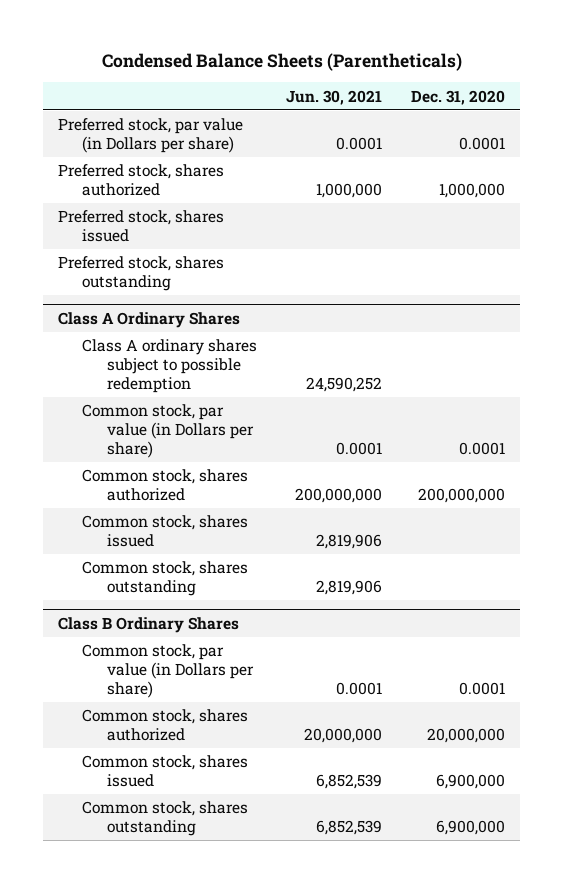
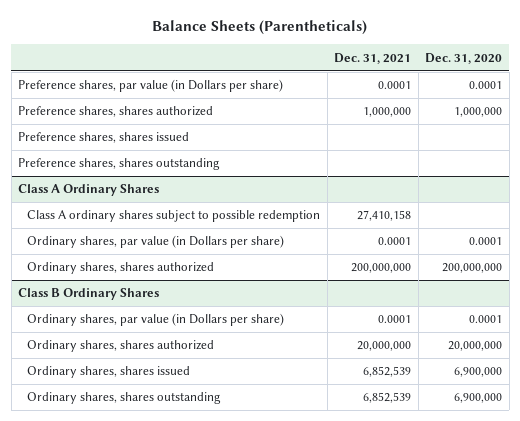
[101,53,462,72] Condensed Balance Sheets (Parentheticals) -> [152,20,368,36] Balance Sheets (Parentheticals)
[286,89,383,105] Jun. 30, 2021 -> none
none -> [334,52,412,64] Dec. 31, 2021
[57,118,243,153] Preferred stock, par value (in Dollars per share) -> [17,79,283,93] Preference shares, par value (in Dollars per share)
[57,164,224,196] Preferred stock, shares authorized -> [17,106,213,118] Preference shares, shares authorized
[57,210,224,242] Preferred stock, shares issued -> [17,132,189,144] Preference shares, shares issued
[57,256,224,291] Preferred stock, shares outstanding -> [17,158,220,171] Preference shares, shares outstanding
[82,515,249,547] Common stock, shares issued -> none
[82,561,249,596] Common stock, shares outstanding -> none
[82,404,254,458] Common stock, par value (in Dollars per share) -> [27,235,285,249] Ordinary shares, par value (in Dollars per share)
[82,469,249,501] Common stock, shares authorized -> [27,262,215,275] Ordinary shares, shares authorized
[82,644,254,698] Common stock, par value (in Dollars per share) -> [27,313,285,327] Ordinary shares, par value (in Dollars per share)
[82,709,249,741] Common stock, shares authorized -> [27,340,215,353] Ordinary shares, shares authorized
[82,755,249,787] Common stock, shares issued -> [27,366,191,379] Ordinary shares, shares issued
[82,801,249,836] Common stock, shares outstanding -> [27,392,222,405] Ordinary shares, shares outstanding

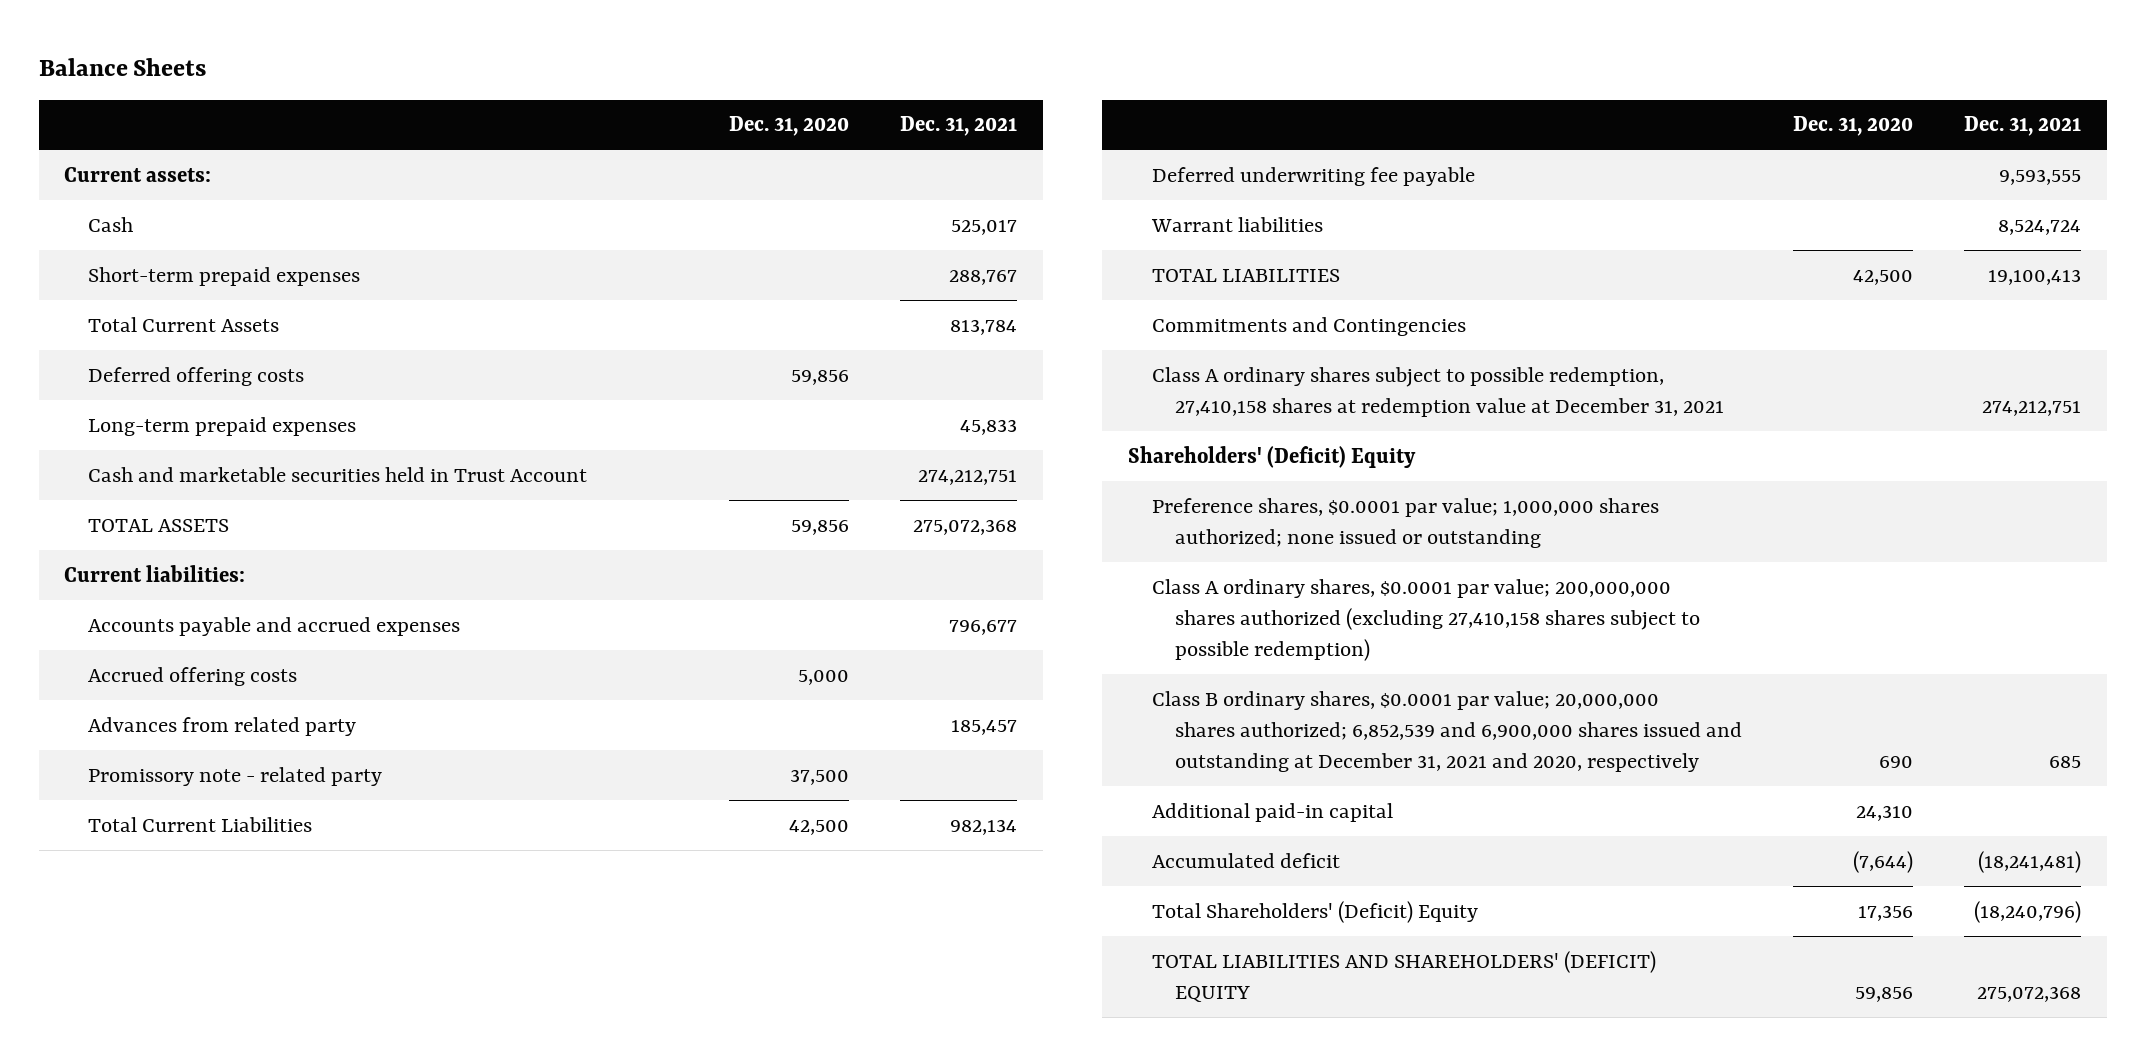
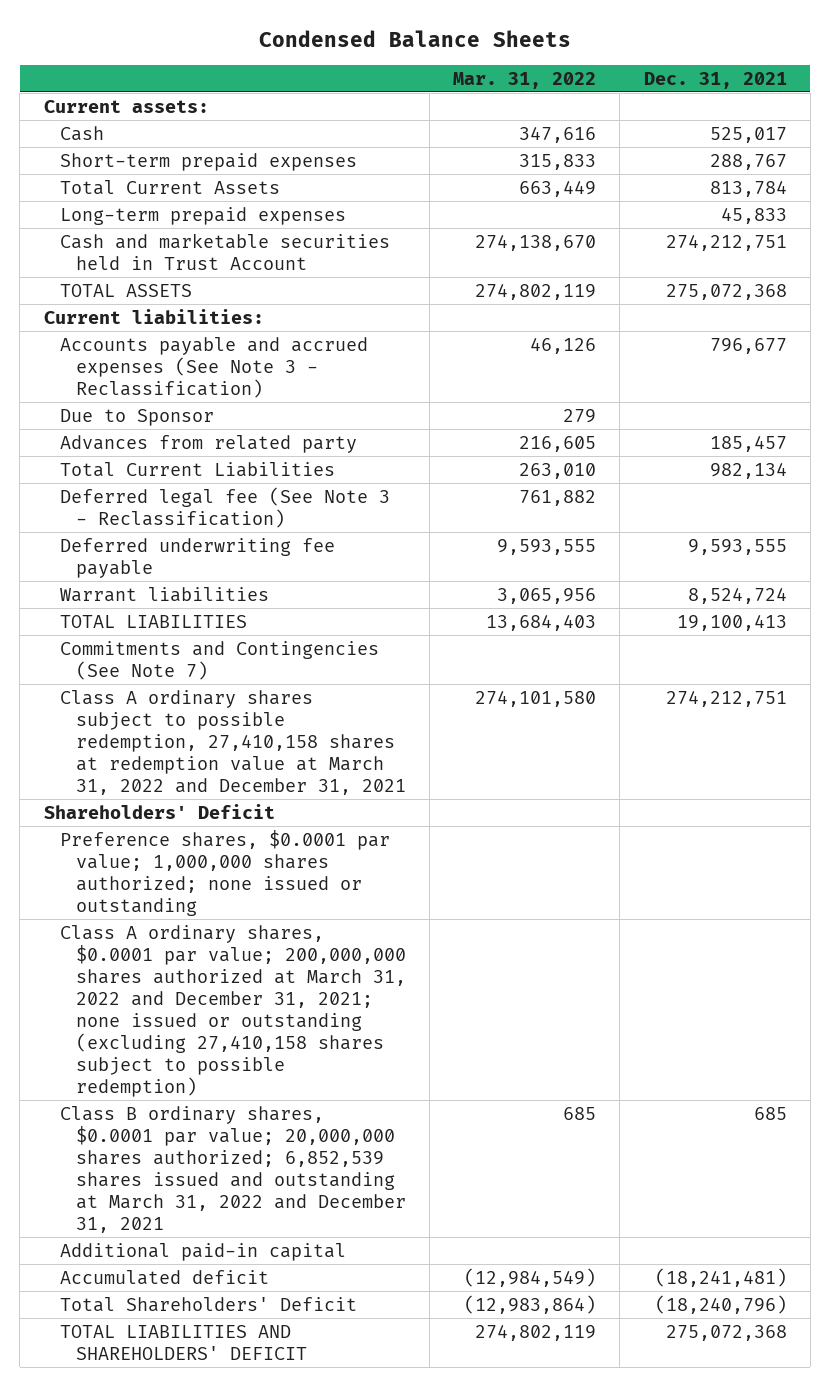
[38,57,206,76] Balance Sheets -> [259,30,572,48] Condensed Balance Sheets
[729,116,850,137] Dec. 31, 2020 -> none
none -> [453,71,597,89] Mar. 31, 2022
[87,366,304,386] Deferred offering costs -> none
[87,666,297,686] Accrued offering costs -> none
[87,616,460,636] Accounts payable and accrued expenses -> [59,336,368,398] Accounts payable and accrued expenses (See Note 3 - Reclassification)
none -> [59,408,214,426] Due to Sponsor
[87,766,382,786] Promissory note - related party -> none
none -> [59,486,390,528] Deferred legal fee (See Note 3 - Reclassification)
[1151,316,1466,336] Commitments and Contingencies -> [59,640,379,680] Commitments and Contingencies (See Note 7)
[1151,366,1725,417] Class A ordinary shares subject to possible redemption, 27,410,158 shares at redemption value at December 31, 2021 -> [59,689,406,795] Class A ordinary shares subject to possible redemption, 27,410,158 shares at redemption value at March 31, 2022 and December 31, 2021
[1127,445,1416,468] Shareholders' (Deficit) Equity -> [43,803,275,819] Shareholders' Deficit
[1151,578,1701,661] Class A ordinary shares, $0.0001 par value; 200,000,000 shares authorized (excluding 27,410,158 shares subject to possible redemption) -> [59,924,406,1098] Class A ordinary shares, $0.0001 par value; 200,000,000 shares authorized at March 31, 2022 and December 31, 2021; none issued or outstanding (excluding 27,410,158 shares subject to possible redemption)
[1151,690,1743,772] Class B ordinary shares, $0.0001 par value; 20,000,000 shares authorized; 6,852,539 and 6,900,000 shares issued and outstanding at December 31, 2021 and 2020, respectively -> [59,1105,406,1233] Class B ordinary shares, $0.0001 par value; 20,000,000 shares authorized; 6,852,539 shares issued and outstanding at March 31, 2022 and December 31, 2021
[1151,900,1478,923] Total Shareholders' (Deficit) Equity -> [59,1296,357,1312] Total Shareholders' Deficit
[1151,950,1656,1002] TOTAL LIABILITIES AND SHAREHOLDERS' (DEFICIT) EQUITY -> [59,1324,307,1360] TOTAL LIABILITIES AND SHAREHOLDERS' DEFICIT

